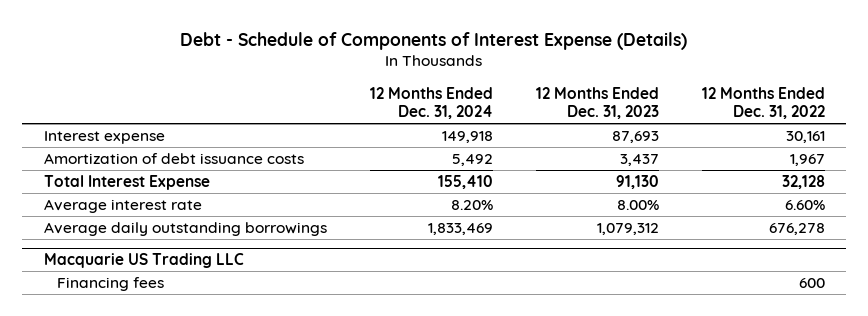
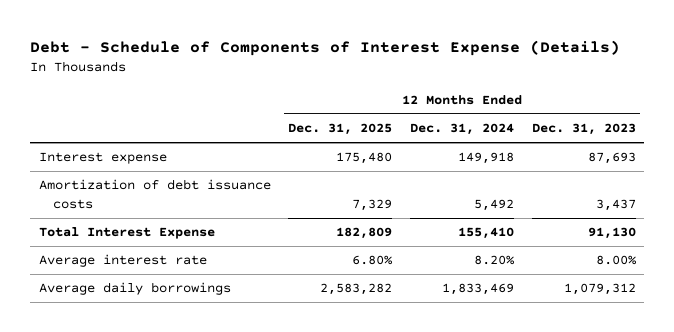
[701,86,825,120] 12 Months Ended Dec. 31, 2022 -> none
none -> [288,123,393,136] Dec. 31, 2025
[43,253,244,269] Macquarie US Trading LLC -> none
[56,277,164,292] Financing fees -> none
[43,222,327,237] Average daily outstanding borrowings -> [38,282,231,296] Average daily borrowings

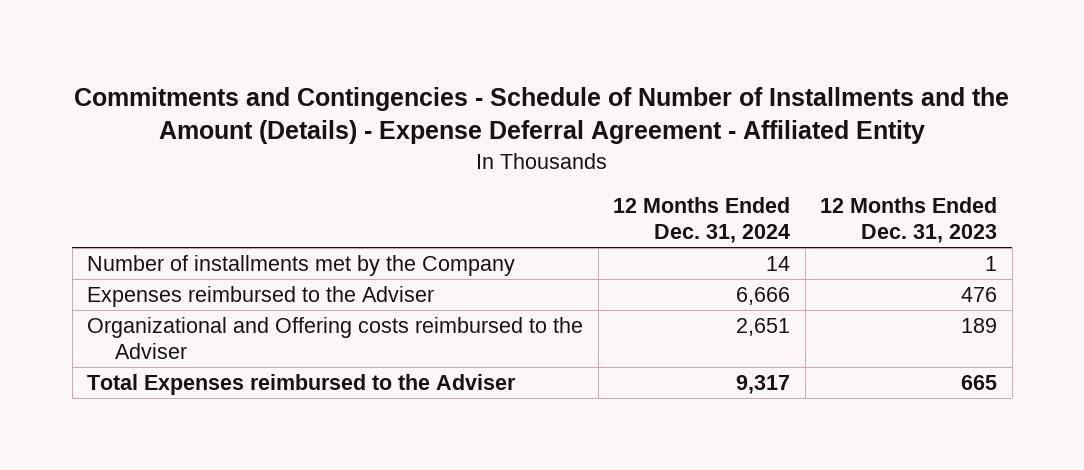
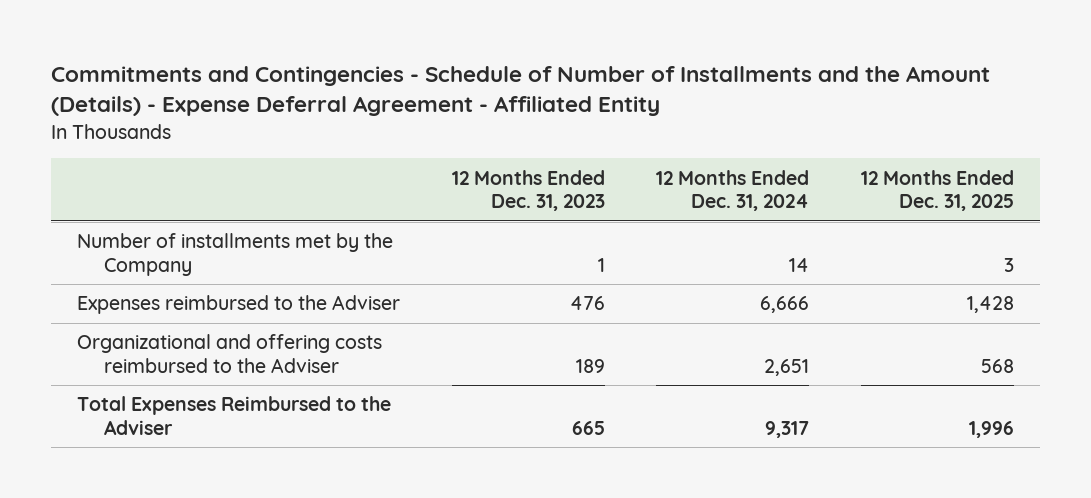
none -> [860,169,1014,212] 12 Months Ended Dec. 31, 2025
[87,317,584,359] Organizational and Offering costs reimbursed to the Adviser -> [76,334,382,373] Organizational and offering costs reimbursed to the Adviser
[87,374,517,396] Total Expenses reimbursed to the Adviser -> [76,396,391,435] Total Expenses Reimbursed to the Adviser

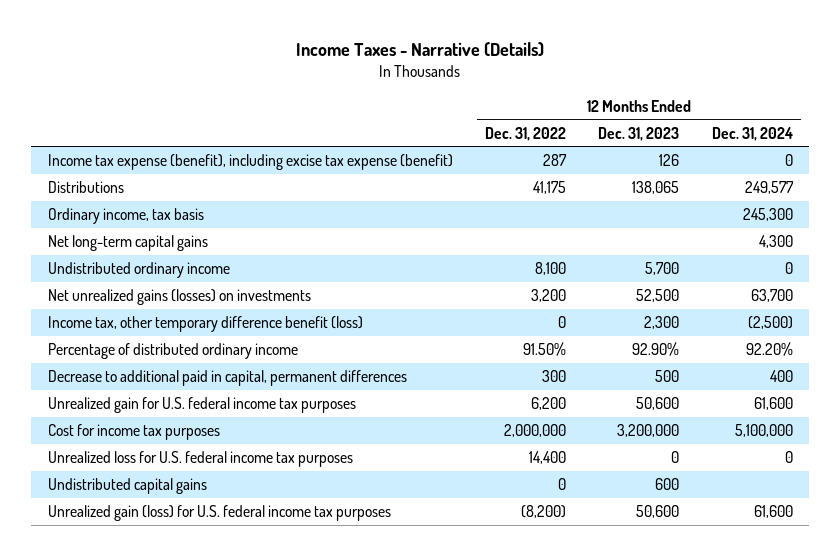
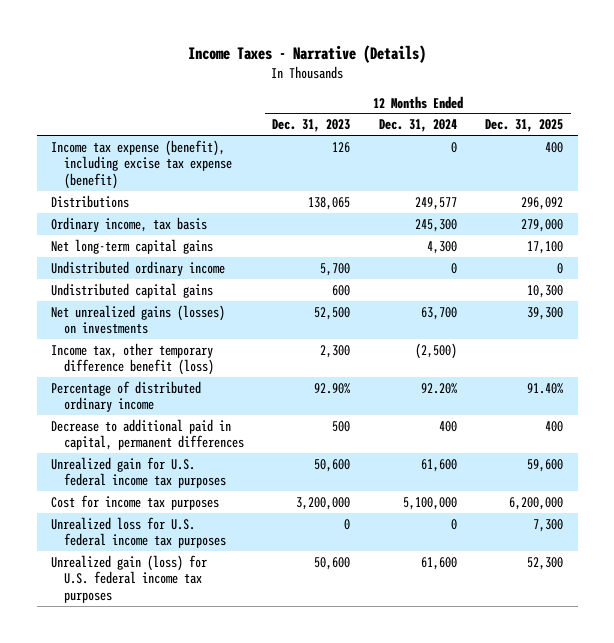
[484,126,566,141] Dec. 31, 2022 -> none
none -> [485,119,564,133] Dec. 31, 2025
[47,478,207,495] Undistributed capital gains -> [50,282,213,298] Undistributed capital gains

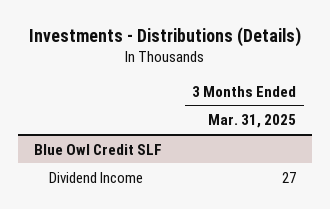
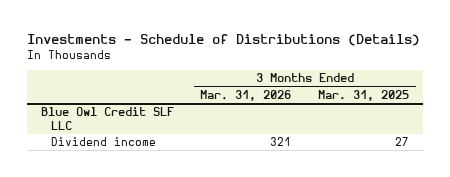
[28,26,301,47] Investments - Distributions (Details) -> [27,34,421,47] Investments - Schedule of Distributions (Details)
none -> [200,89,292,101] Mar. 31, 2026
[33,143,162,155] Blue Owl Credit SLF -> [40,107,174,130] Blue Owl Credit SLF LLC
[48,171,143,183] Dividend Income -> [51,137,157,147] Dividend income

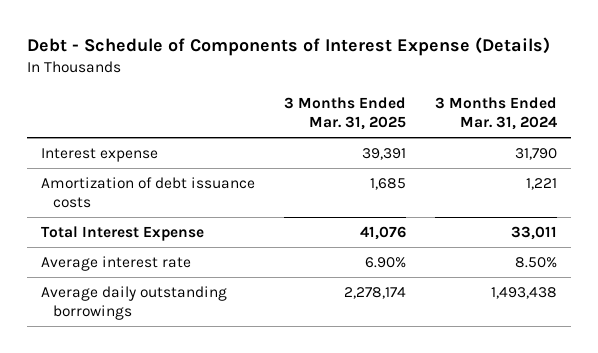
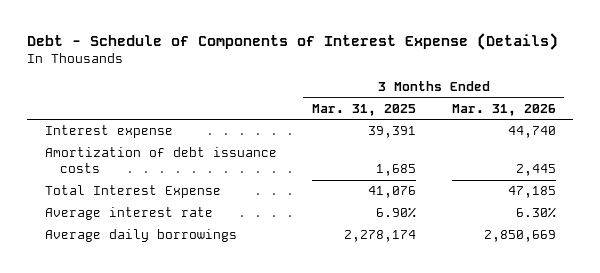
[434,97,557,131] 3 Months Ended Mar. 31, 2024 -> none
none -> [451,103,556,116] Mar. 31, 2026
[41,286,228,321] Average daily outstanding borrowings -> [44,229,237,243] Average daily borrowings

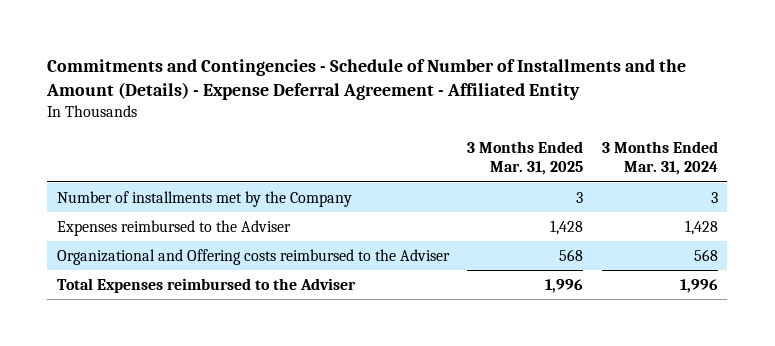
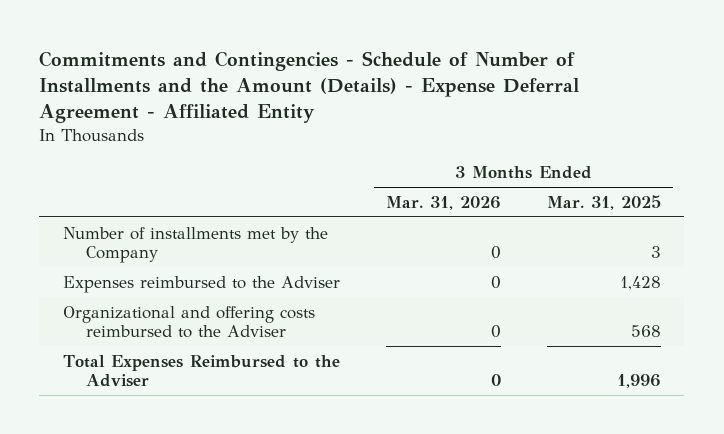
[602,140,719,176] 3 Months Ended Mar. 31, 2024 -> none
none -> [385,195,501,210] Mar. 31, 2026
[56,249,450,266] Organizational and Offering costs reimbursed to the Adviser -> [62,305,315,339] Organizational and offering costs reimbursed to the Adviser
[56,278,356,294] Total Expenses reimbursed to the Adviser -> [62,354,340,388] Total Expenses Reimbursed to the Adviser

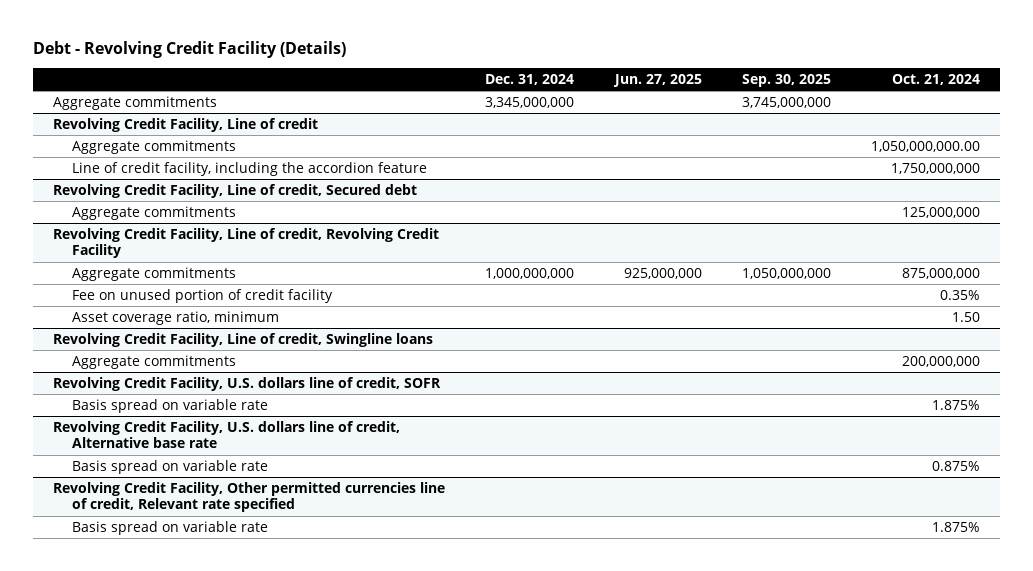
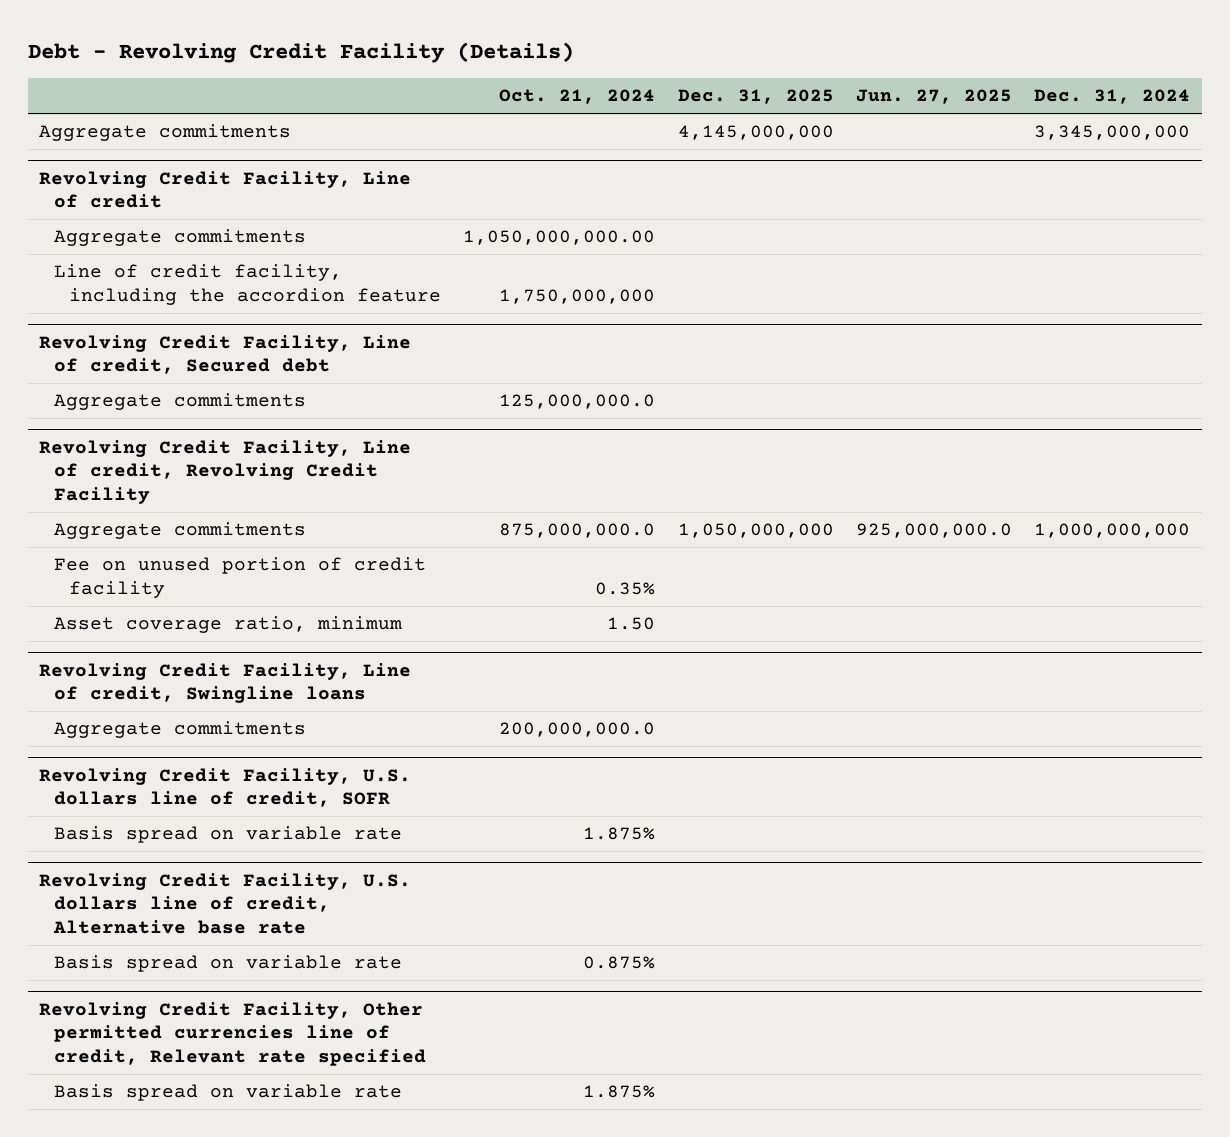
[742,73,832,87] Sep. 30, 2025 -> none
none -> [677,89,834,105] Dec. 31, 2025
[902,206,981,218] 125,000,000 -> [499,394,656,410] 125,000,000.0
[623,267,702,279] 925,000,000 -> [855,523,1012,539] 925,000,000.0
[902,267,981,279] 875,000,000 -> [499,523,656,539] 875,000,000.0
[902,355,981,367] 200,000,000 -> [499,722,656,738] 200,000,000.0

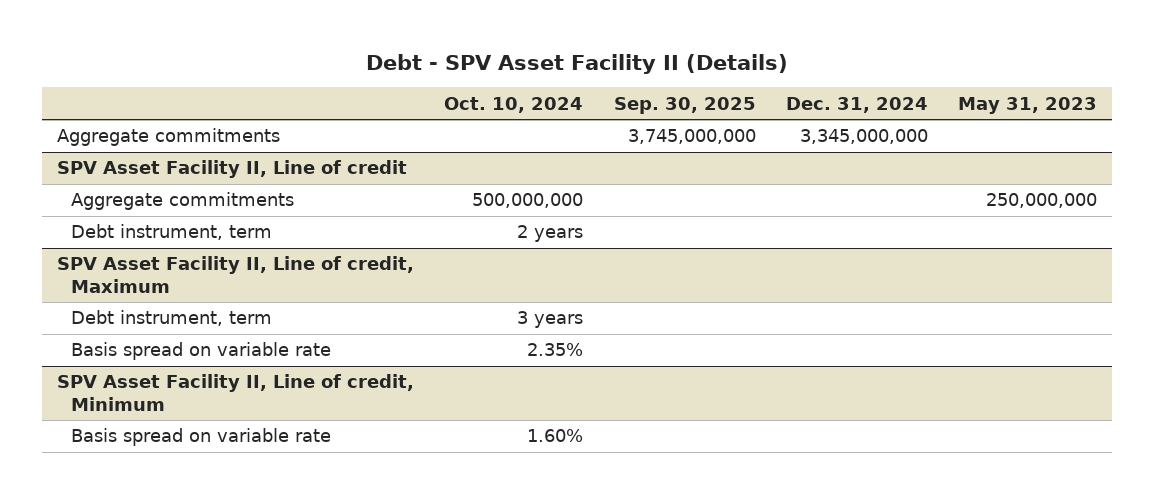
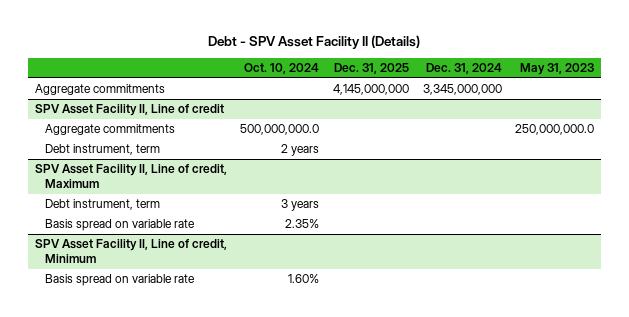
[613,96,756,114] Sep. 30, 2025 -> none
none -> [333,63,409,75] Dec. 31, 2025
[472,193,584,209] 500,000,000 -> [240,124,320,136] 500,000,000.0
[986,193,1098,209] 250,000,000 -> [515,124,595,136] 250,000,000.0

